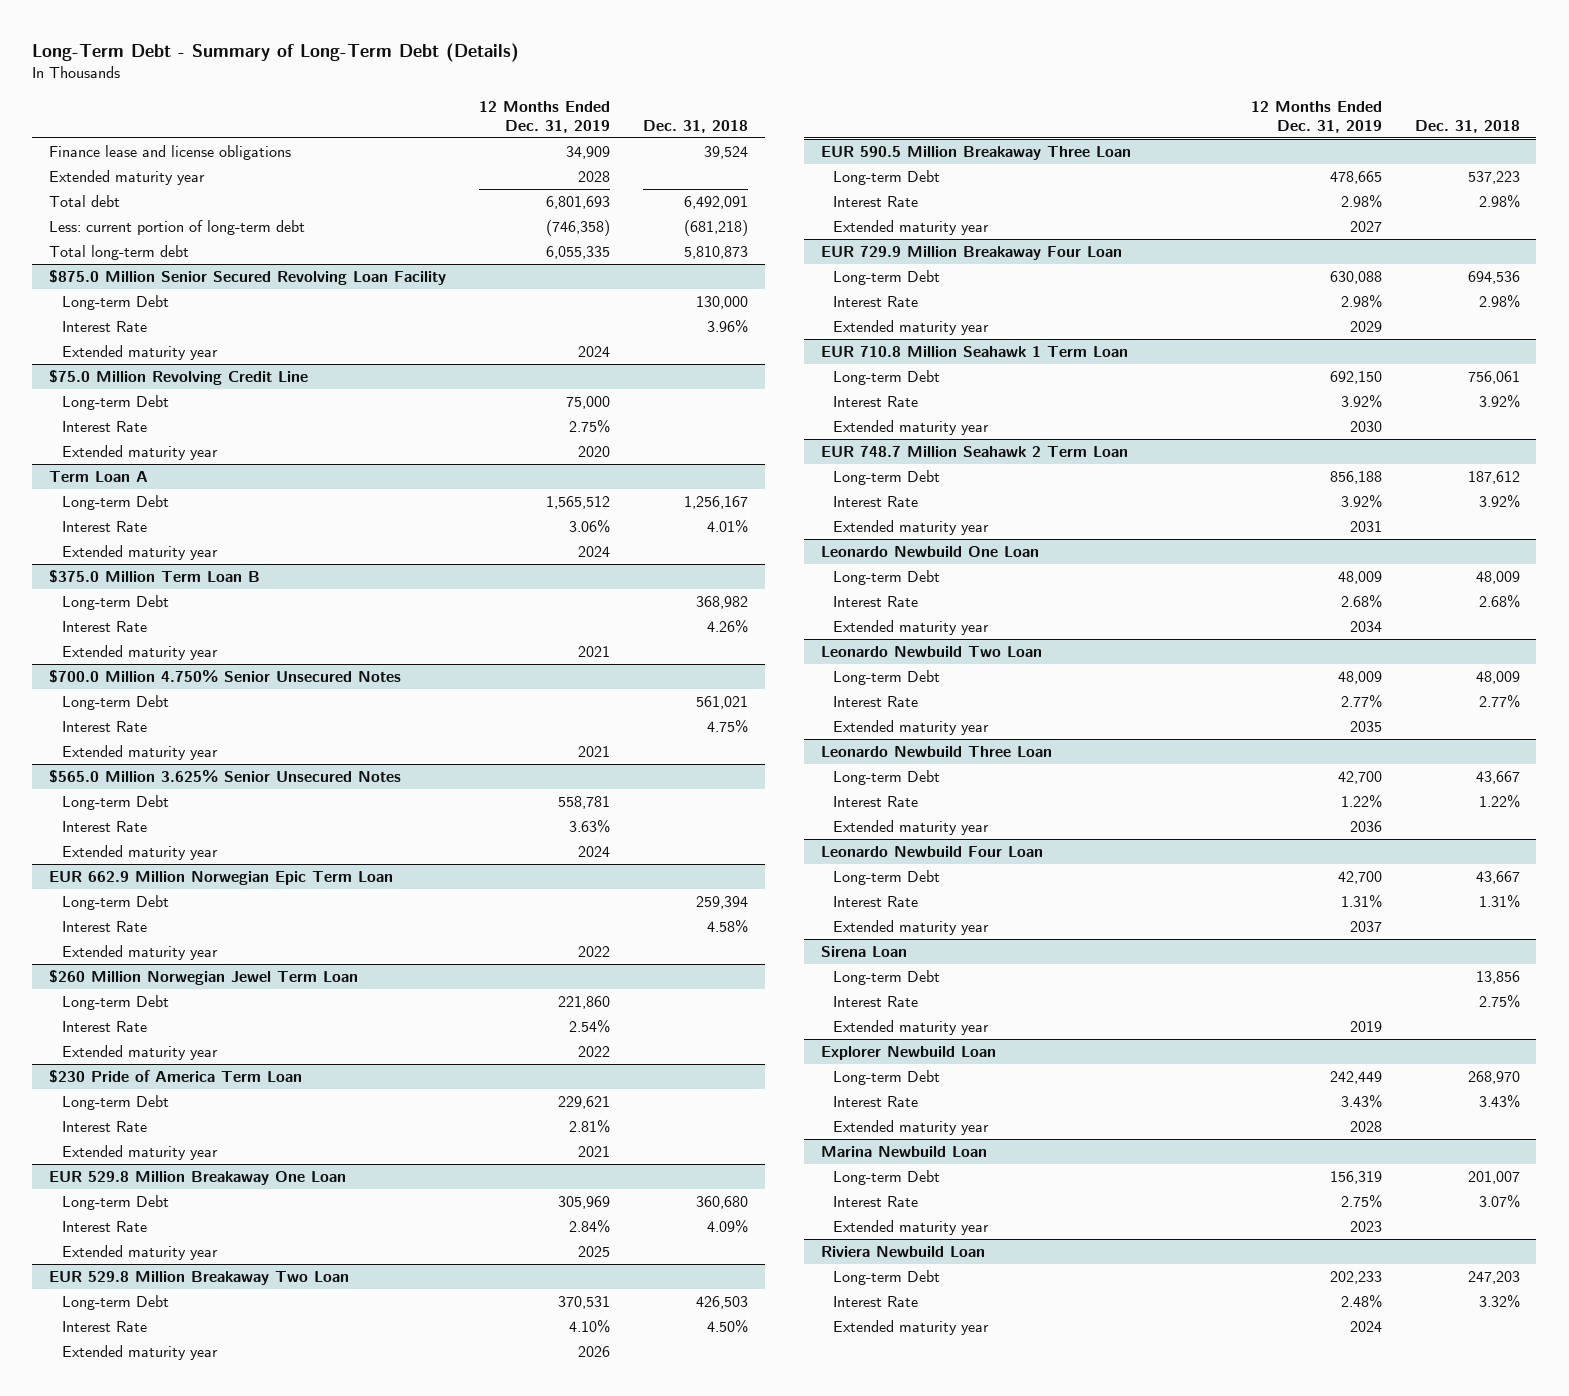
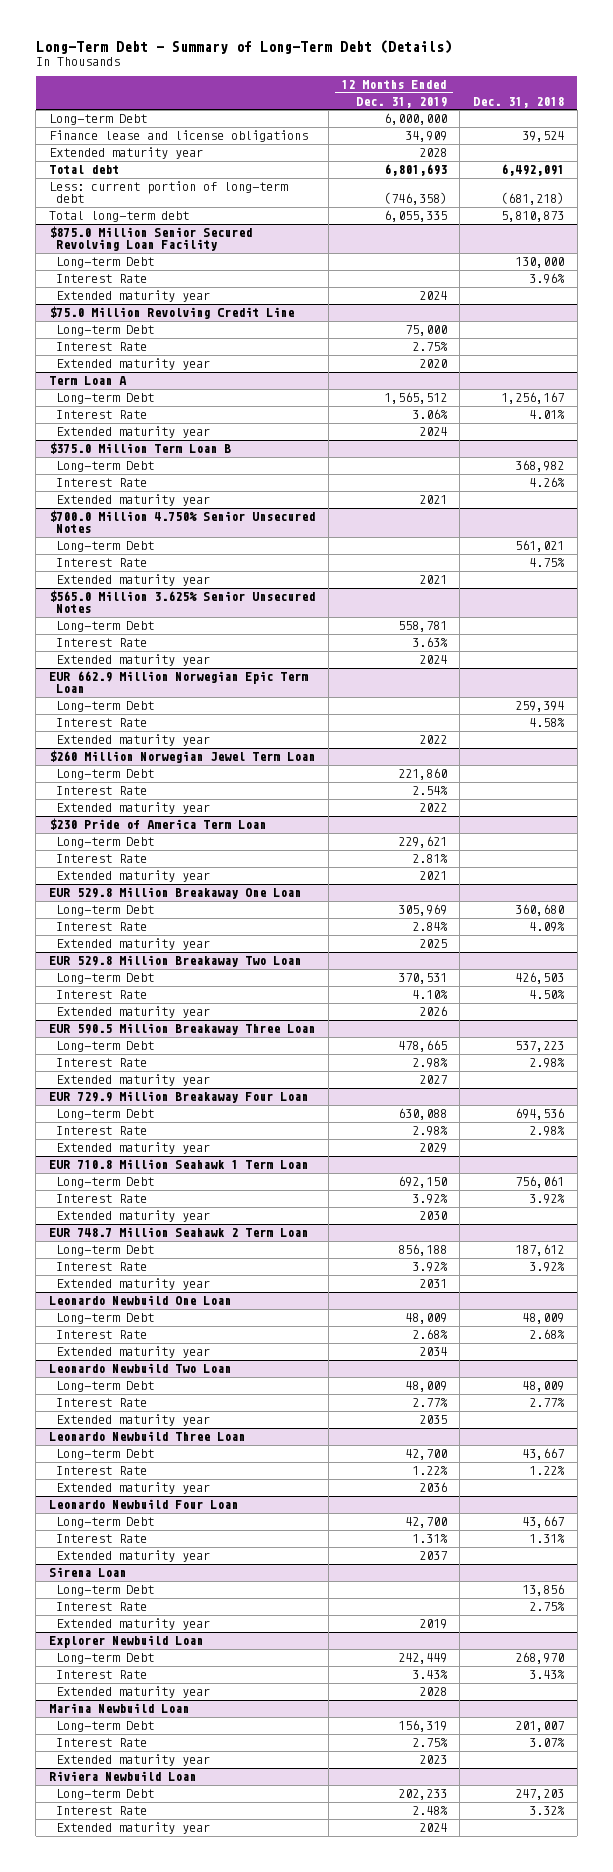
none -> [49,114,148,126] Long-term Debt

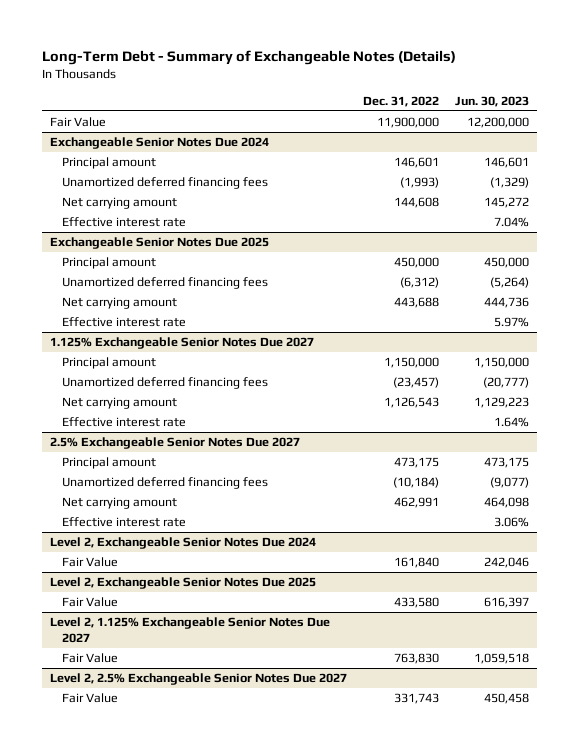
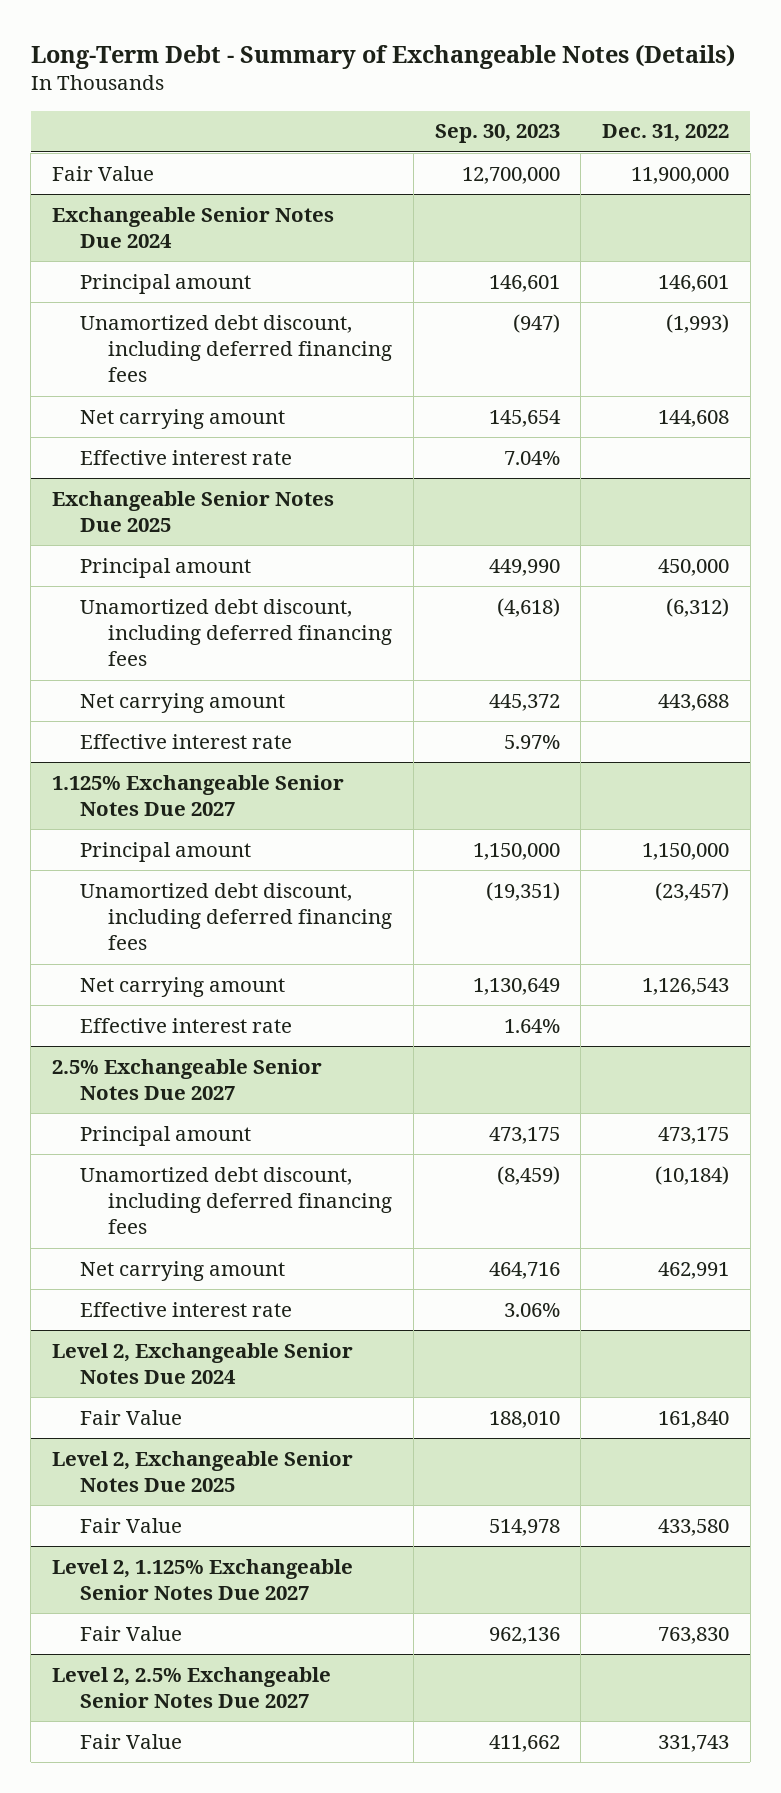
[454,95,529,107] Jun. 30, 2023 -> none
none -> [434,124,560,144] Sep. 30, 2023
[62,176,269,189] Unamortized deferred financing fees -> [80,314,393,383] Unamortized debt discount, including deferred financing fees
[62,276,269,289] Unamortized deferred financing fees -> [80,598,393,667] Unamortized debt discount, including deferred financing fees
[62,376,269,389] Unamortized deferred financing fees -> [80,882,393,951] Unamortized debt discount, including deferred financing fees
[62,476,269,489] Unamortized deferred financing fees -> [80,1166,393,1235] Unamortized debt discount, including deferred financing fees

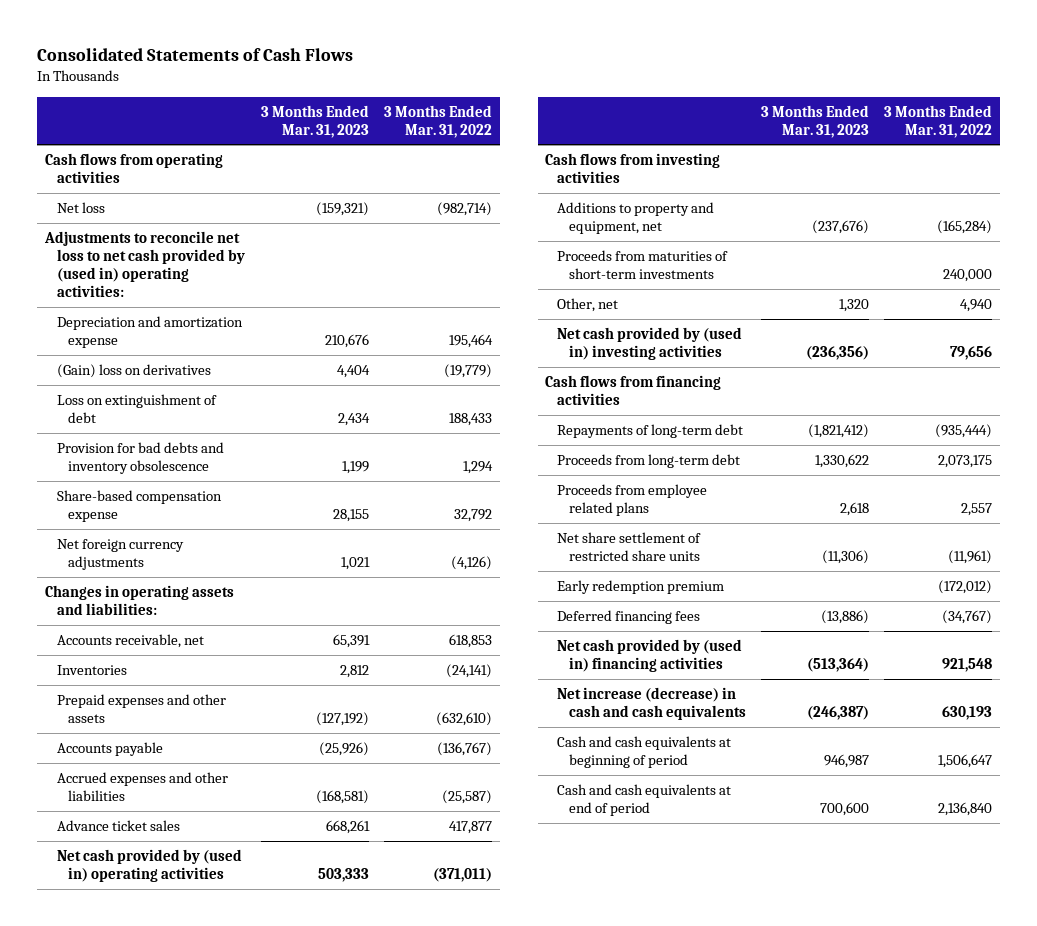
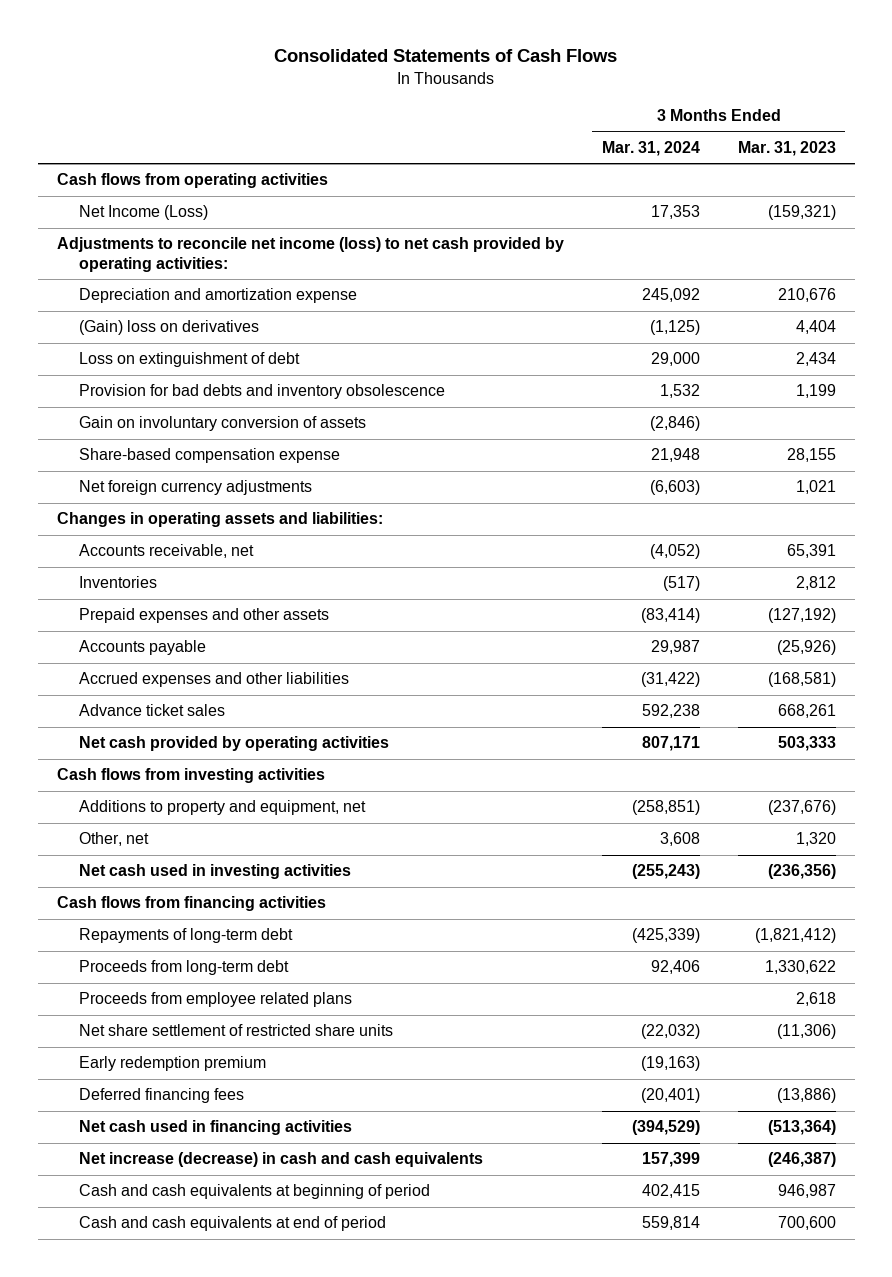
[383,104,492,138] 3 Months Ended Mar. 31, 2022 -> none
none -> [601,141,700,157] Mar. 31, 2024
[56,202,105,214] Net loss -> [79,205,209,221] Net Income (Loss)
[43,231,245,297] Adjustments to reconcile net loss to net cash provided by (used in) operating activities: -> [56,237,564,273] Adjustments to reconcile net income (loss) to net cash provided by operating activities:
none -> [79,416,367,432] Gain on involuntary conversion of assets
[56,849,242,882] Net cash provided by (used in) operating activities -> [79,736,390,752] Net cash provided by operating activities
[556,250,728,279] Proceeds from maturities of short-term investments -> none
[556,327,742,360] Net cash provided by (used in) investing activities -> [79,864,352,880] Net cash used in investing activities
[556,639,742,672] Net cash provided by (used in) financing activities -> [79,1120,353,1136] Net cash used in financing activities

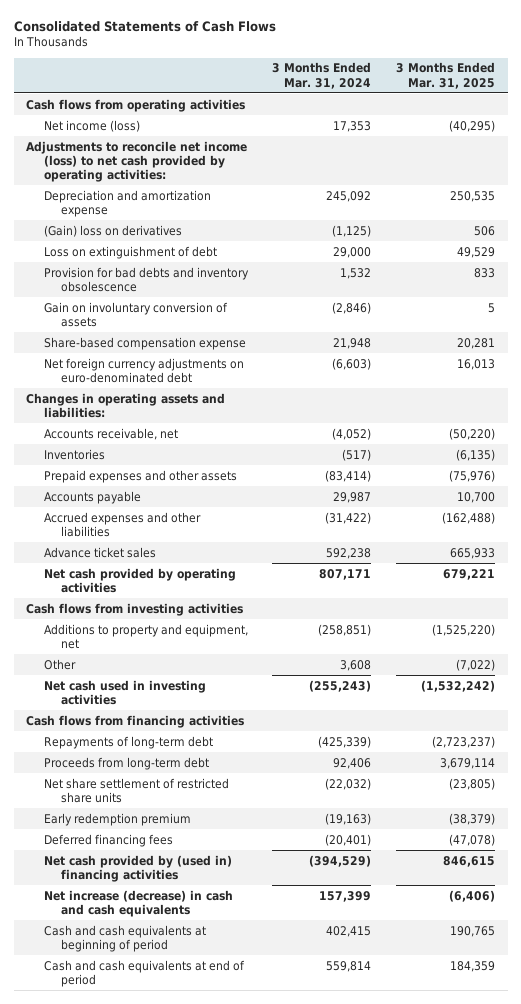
[737,141,836,157] Mar. 31, 2023 -> none
none -> [396,62,496,89] 3 Months Ended Mar. 31, 2025
[79,205,209,221] Net Income (Loss) -> [43,119,140,132] Net income (loss)
[79,480,313,496] Net foreign currency adjustments -> [43,357,244,383] Net foreign currency adjustments on euro-denominated debt
[79,832,150,847] Other, net -> [43,658,76,670] Other
[79,992,353,1008] Proceeds from employee related plans -> none
[79,1120,353,1136] Net cash used in financing activities -> [43,854,232,882] Net cash provided by (used in) financing activities

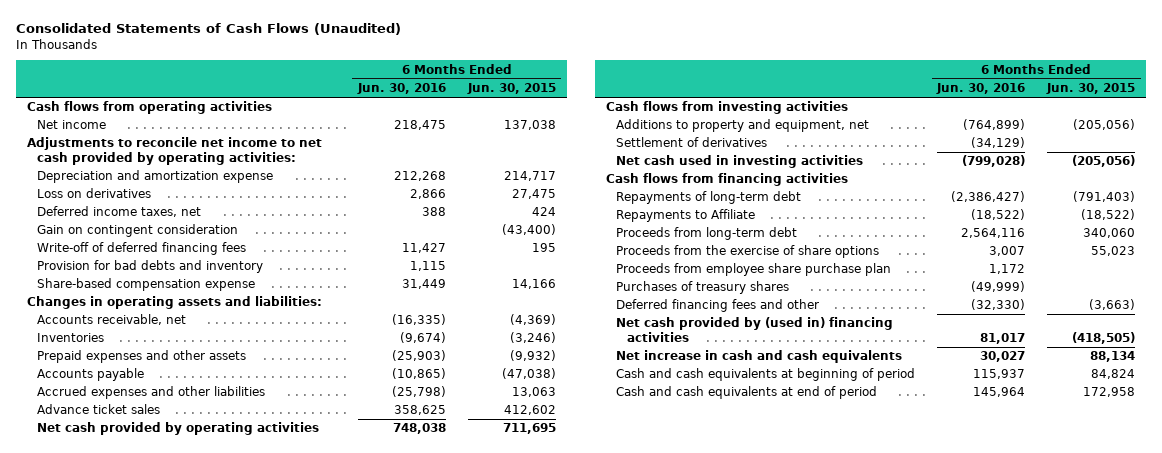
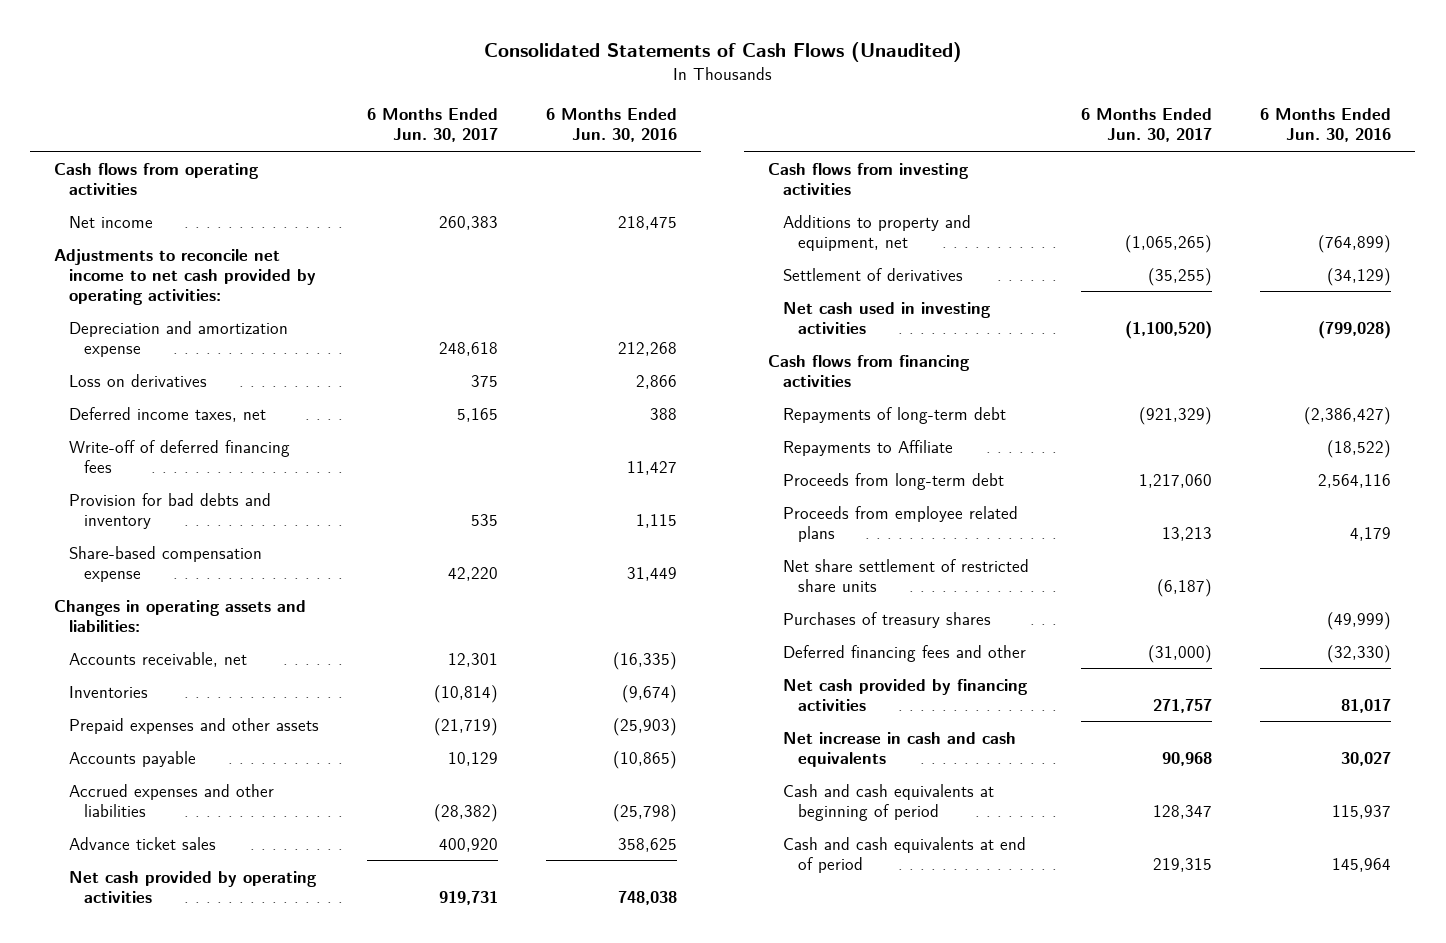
[466,83,556,95] Jun. 30, 2015 -> none
none -> [367,108,499,143] 6 Months Ended Jun. 30, 2017
[36,224,238,238] Gain on contingent consideration -> none
[616,245,880,259] Proceeds from the exercise of share options -> none
[616,263,892,277] Proceeds from employee share purchase plan -> [783,505,1019,542] Proceeds from employee related plans
[989,264,1026,275] 1,172 -> [1350,526,1392,541] 4,179
none -> [783,558,1030,592] Net share settlement of restricted share units
[616,317,894,342] Net cash provided by (used in) financing activities -> [783,678,1029,711] Net cash provided by financing activities

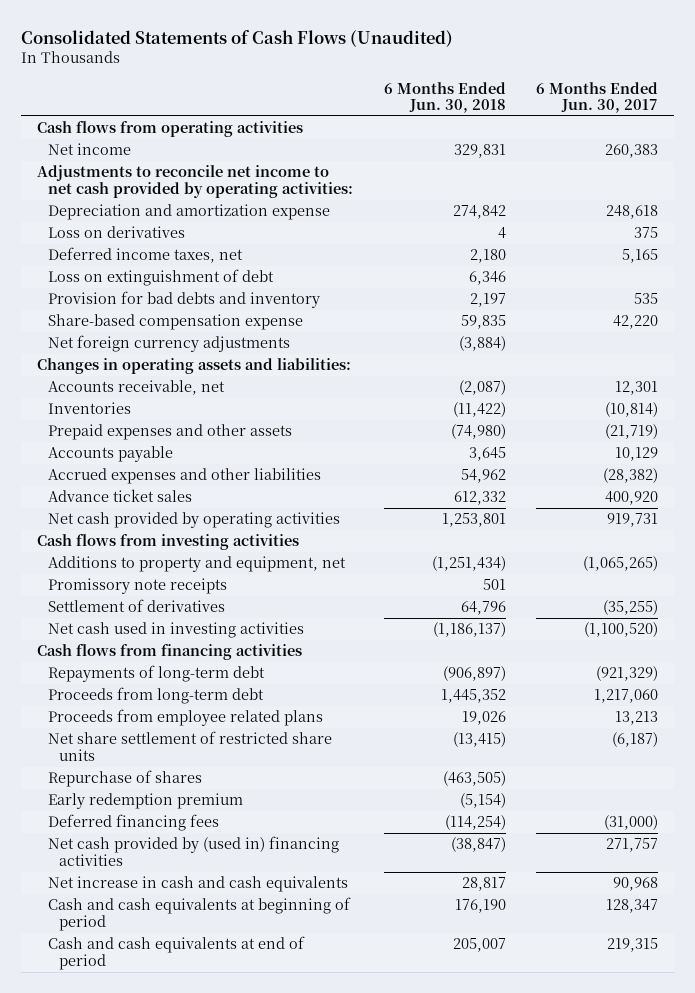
[546,108,678,143] 6 Months Ended Jun. 30, 2016 -> none
none -> [383,81,506,114] 6 Months Ended Jun. 30, 2018
[69,439,291,473] Write-off of deferred financing fees -> none
none -> [47,269,274,287] Loss on extinguishment of debt
none -> [47,335,290,353] Net foreign currency adjustments
none -> [47,578,227,595] Promissory note receipts
[783,439,954,456] Repayments to Affiliate -> none
[783,611,992,628] Purchases of treasury shares -> [47,770,202,788] Repurchase of shares
none -> [47,793,243,810] Early redemption premium
[783,644,1027,662] Deferred financing fees and other -> [47,814,219,832] Deferred financing fees
[783,678,1029,711] Net cash provided by financing activities -> [47,836,339,866] Net cash provided by (used in) financing activities

